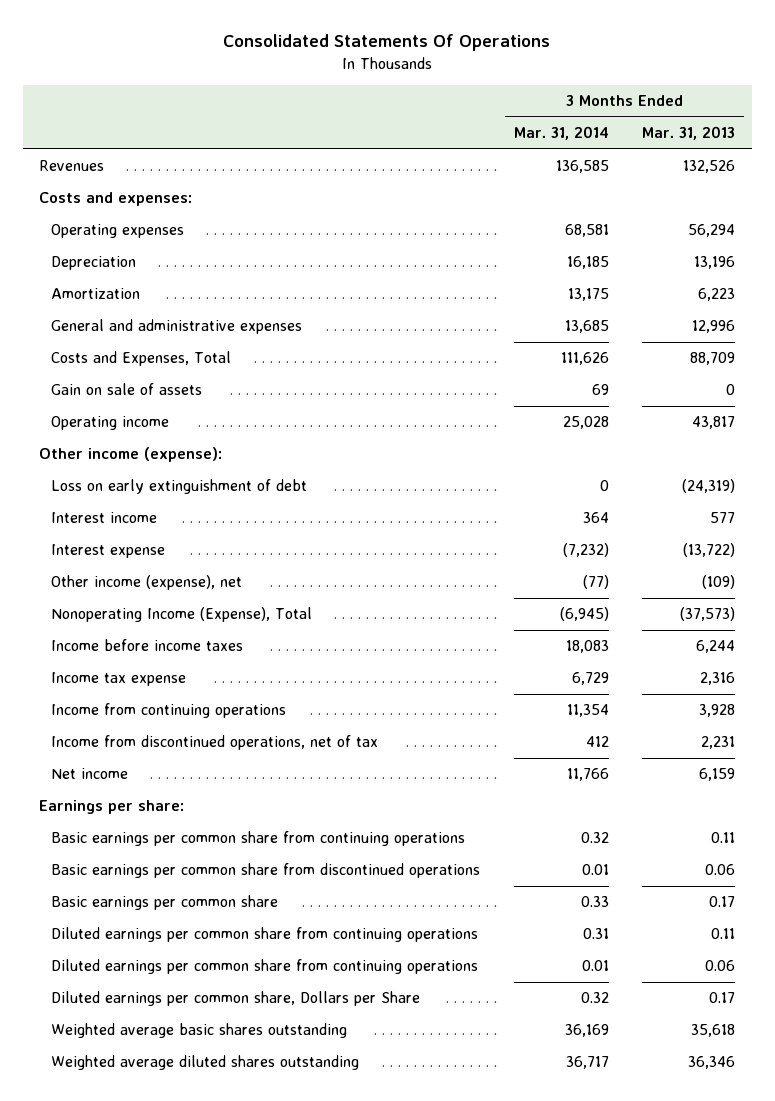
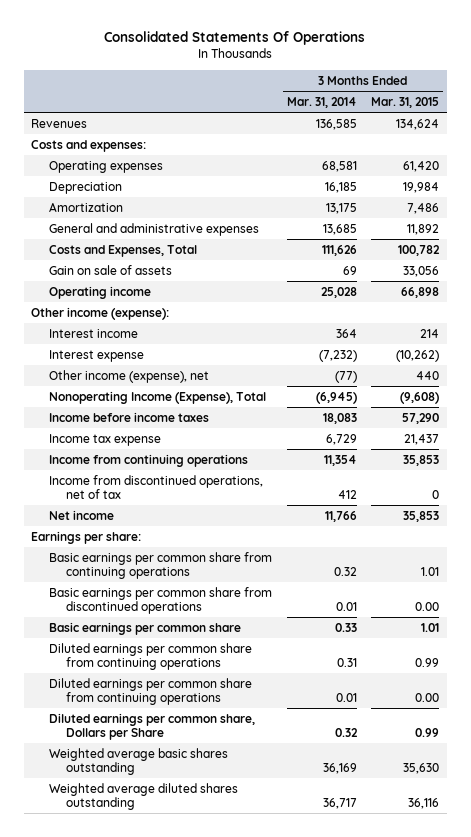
[642,126,736,141] Mar. 31, 2013 -> none
none -> [371,97,440,109] Mar. 31, 2015
[51,479,308,495] Loss on early extinguishment of debt -> none

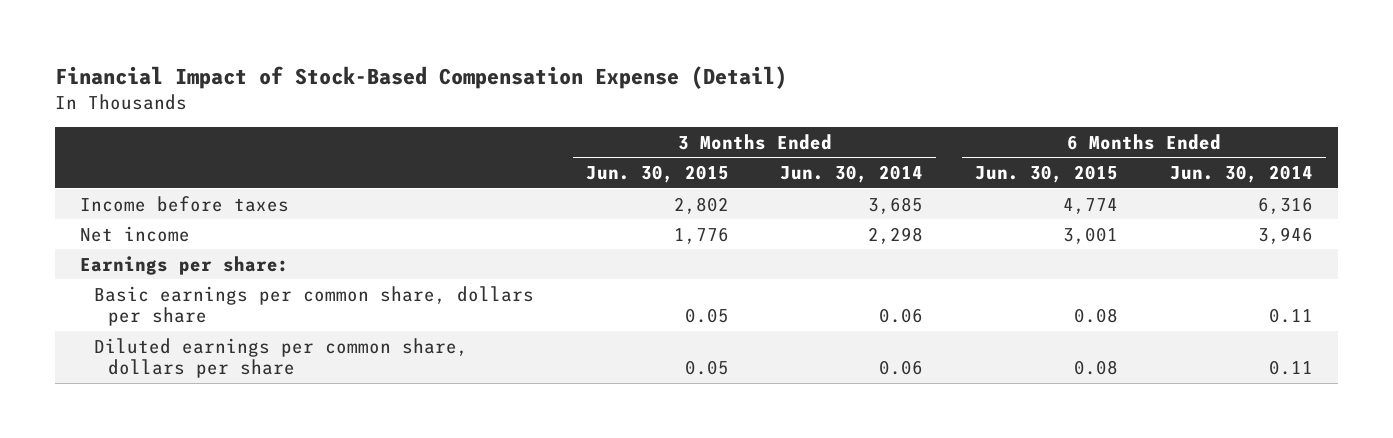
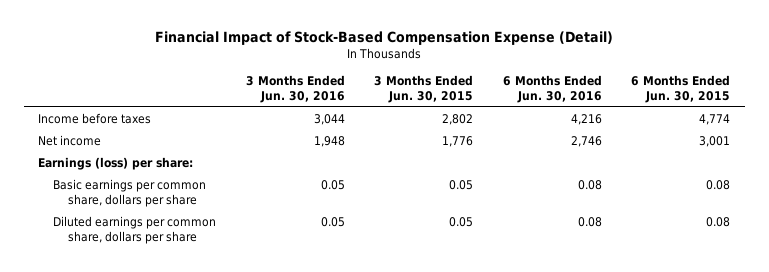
[780,165,924,184] Jun. 30, 2014 -> none
[1169,165,1313,184] Jun. 30, 2014 -> none
none -> [245,74,345,103] 3 Months Ended Jun. 30, 2016
none -> [502,74,602,103] 6 Months Ended Jun. 30, 2016
[80,255,290,275] Earnings per share: -> [38,157,194,171] Earnings (loss) per share:

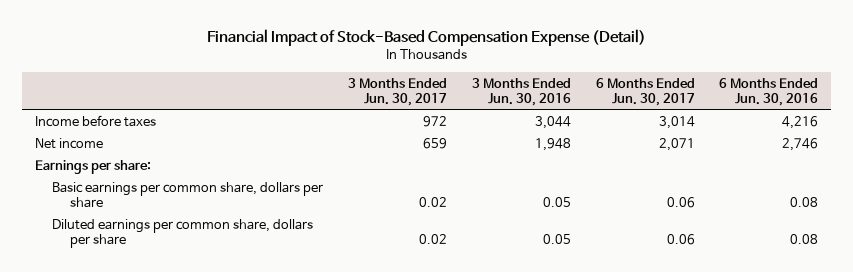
[374,74,474,103] 3 Months Ended Jun. 30, 2015 -> none
[631,74,731,103] 6 Months Ended Jun. 30, 2015 -> none
none -> [348,77,448,106] 3 Months Ended Jun. 30, 2017
none -> [595,77,695,106] 6 Months Ended Jun. 30, 2017
[38,157,194,171] Earnings (loss) per share: -> [34,159,151,174] Earnings per share:

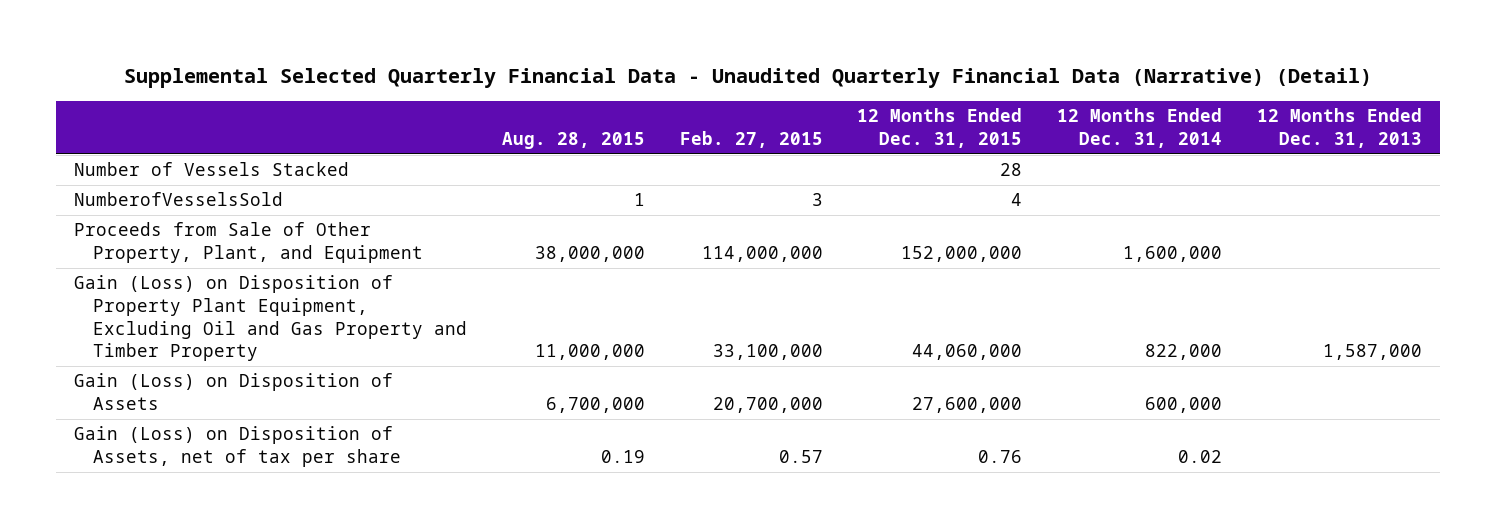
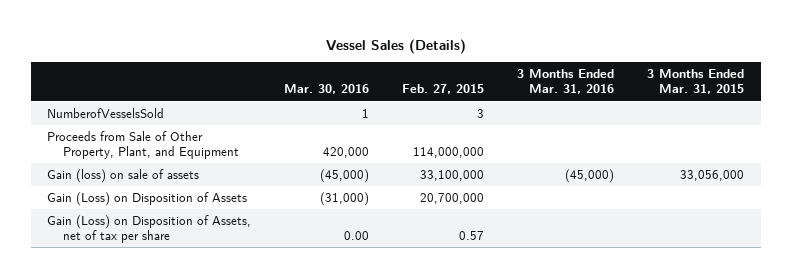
[123,68,1372,89] Supplemental Selected Quarterly Financial Data - Unaudited Quarterly Financial Data (Narrative) (Detail) -> [325,38,466,54] Vessel Sales (Details)
[501,131,645,149] Aug. 28, 2015 -> none
[857,108,1023,148] 12 Months Ended Dec. 31, 2015 -> none
[1057,108,1223,148] 12 Months Ended Dec. 31, 2014 -> none
[1257,108,1423,148] 12 Months Ended Dec. 31, 2013 -> none
none -> [284,84,370,95] Mar. 30, 2016
none -> [517,69,615,95] 3 Months Ended Mar. 31, 2016
none -> [647,69,745,95] 3 Months Ended Mar. 31, 2015
[73,162,349,177] Number of Vessels Stacked -> none
[73,275,467,362] Gain (Loss) on Disposition of Property Plant Equipment, Excluding Oil and Gas Property and Timber Property -> [47,169,200,184] Gain (loss) on sale of assets

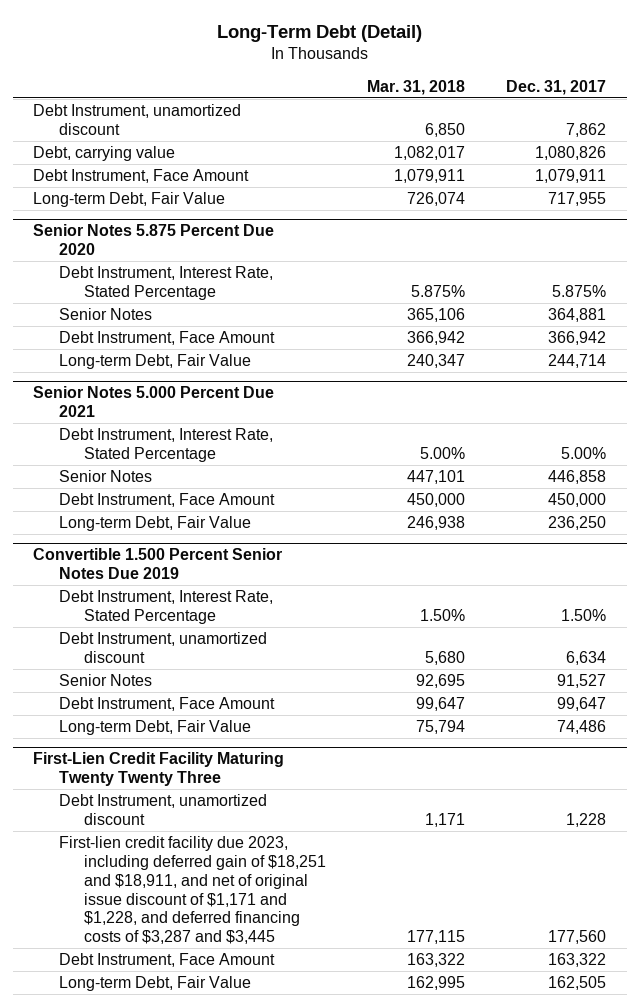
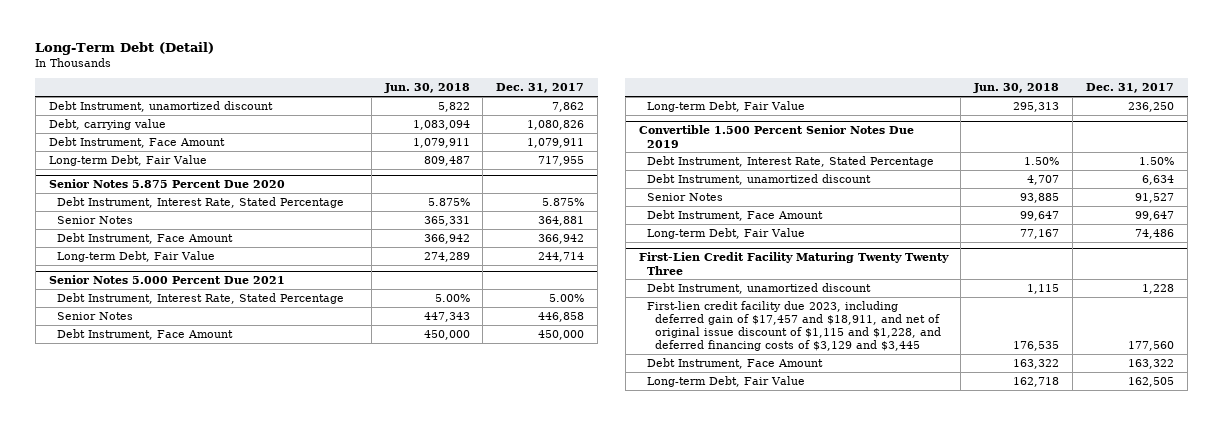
[367,79,466,95] Mar. 31, 2018 -> none
none -> [383,83,470,94] Jun. 30, 2018
[58,835,327,945] First-lien credit facility due 2023, including deferred gain of $18,251 and $18,911, and net of original issue discount of $1,171 and $1,228, and deferred financing costs of $3,287 and $3,445 -> [646,300,942,352] First-lien credit facility due 2023, including deferred gain of $17,457 and $18,911, and net of original issue discount of $1,115 and $1,228, and deferred financing costs of $3,129 and $3,445

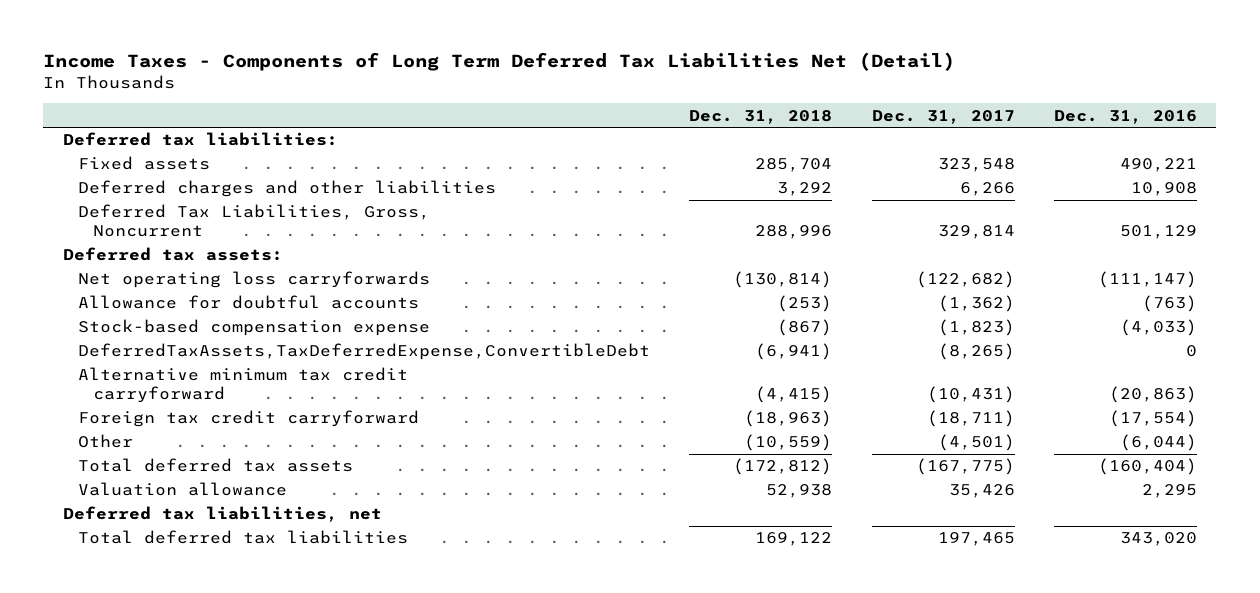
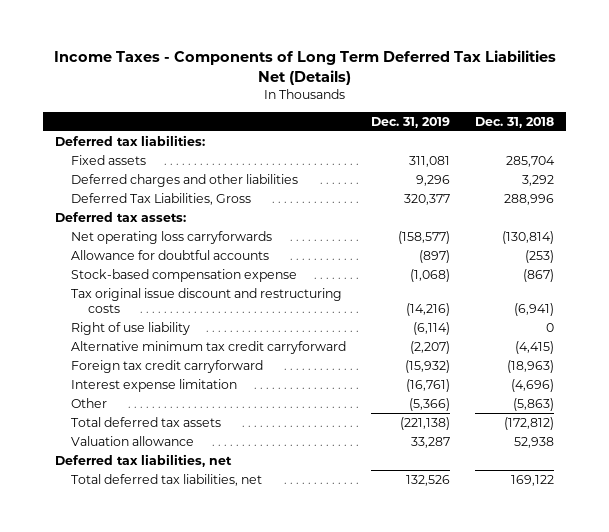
[43,52,956,72] Income Taxes - Components of Long Term Deferred Tax Liabilities Net (Detail) -> [53,50,556,86] Income Taxes - Components of Long Term Deferred Tax Liabilities Net (Details)
[871,109,1015,124] Dec. 31, 2017 -> none
[1053,109,1197,124] Dec. 31, 2016 -> none
none -> [371,116,451,128] Dec. 31, 2019
[78,204,431,238] Deferred Tax Liabilities, Gross, Noncurrent -> [71,192,252,205] Deferred Tax Liabilities, Gross
[78,343,651,361] DeferredTaxAssets,TaxDeferredExpense,ConvertibleDebt -> [71,287,343,313] Tax original issue discount and restructuring costs
none -> [71,321,191,335] Right of use liability
none -> [71,378,238,392] Interest expense limitation
[744,434,833,452] (10,559) -> [512,397,554,411] (5,863)
[78,530,409,545] Total deferred tax liabilities -> [71,473,263,486] Total deferred tax liabilities, net

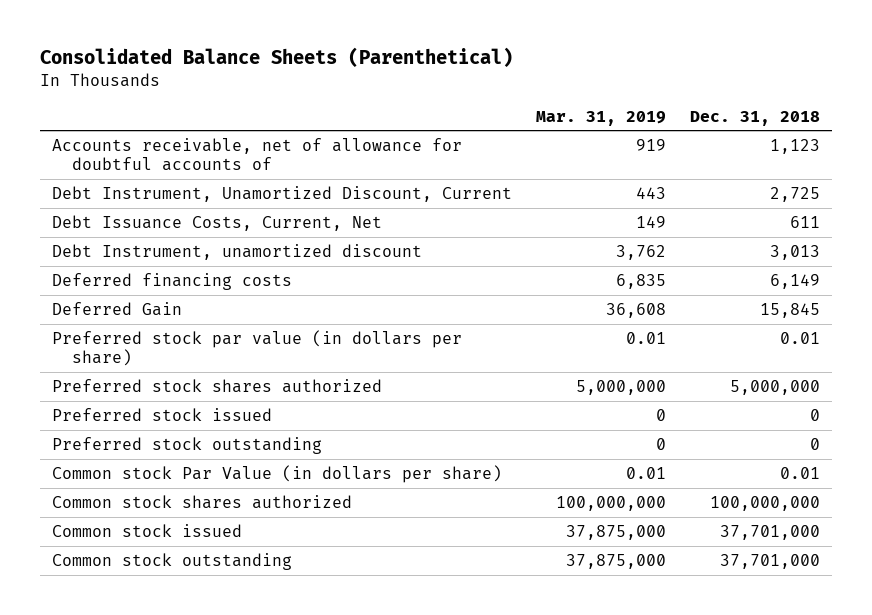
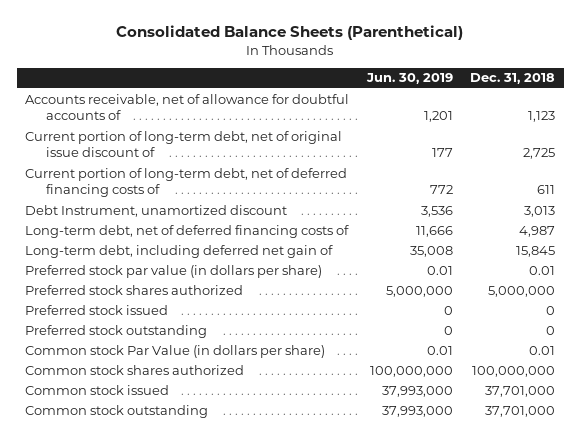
[536,110,667,126] Mar. 31, 2019 -> none
none -> [365,73,453,85] Jun. 30, 2019
[51,185,512,202] Debt Instrument, Unamortized Discount, Current -> [25,130,343,158] Current portion of long-term debt, net of original issue discount of
[51,214,382,231] Debt Issuance Costs, Current, Net -> [25,167,348,198] Current portion of long-term debt, net of deferred financing costs of
[51,272,292,290] Deferred financing costs -> [25,224,350,238] Long-term debt, net of deferred financing costs of
[770,273,821,289] 6,149 -> [519,225,556,237] 4,987
[51,301,182,316] Deferred Gain -> [25,244,334,258] Long-term debt, including deferred net gain of

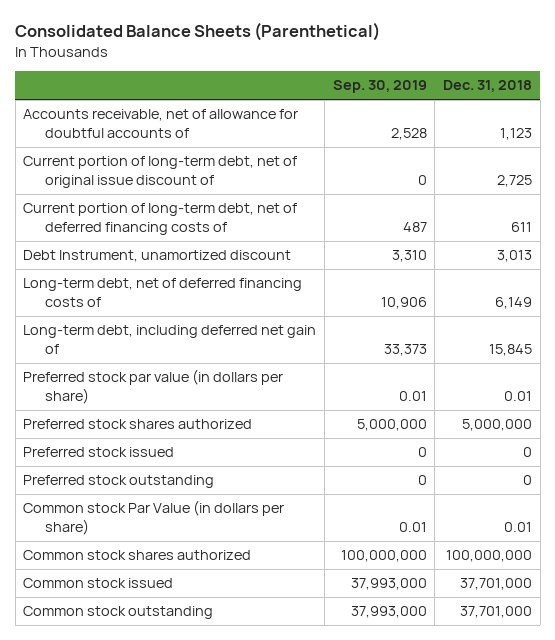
[365,73,453,85] Jun. 30, 2019 -> none
none -> [332,80,427,94] Sep. 30, 2019
[519,225,556,237] 4,987 -> [495,296,533,309] 6,149

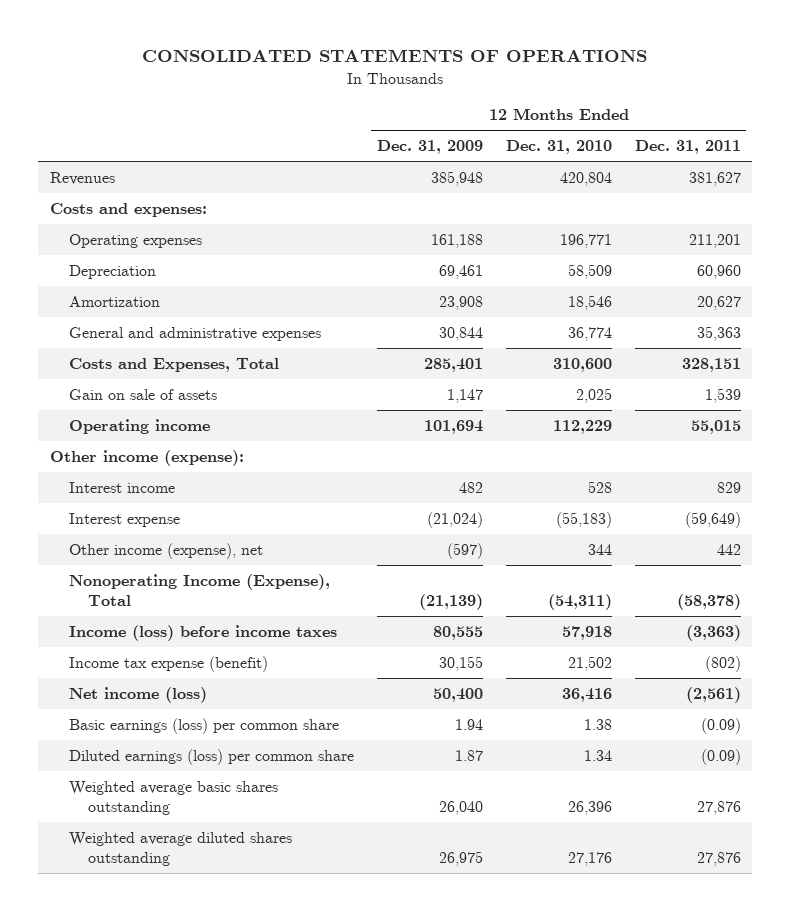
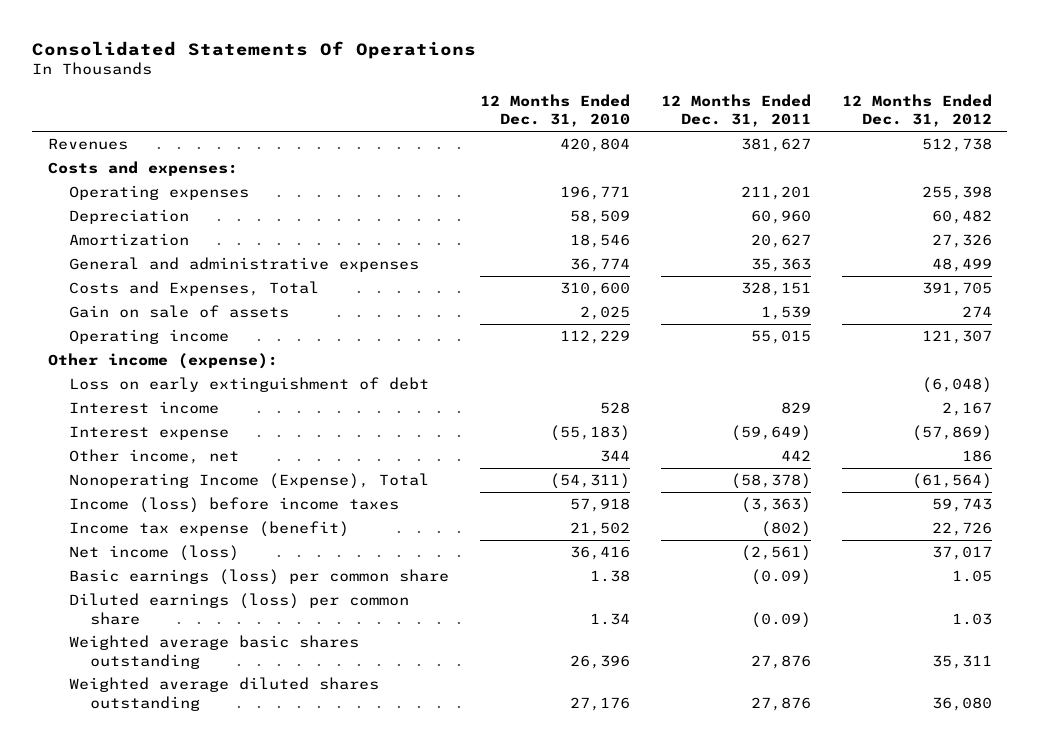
[142,49,648,63] CONSOLIDATED STATEMENTS OF OPERATIONS -> [32,40,477,59] Consolidated Statements Of Operations
[376,140,483,155] Dec. 31, 2009 -> none
none -> [841,93,992,128] 12 Months Ended Dec. 31, 2012
none -> [68,377,429,393] Loss on early extinguishment of debt
[68,542,263,559] Other income (expense), net -> [68,449,239,465] Other income, net

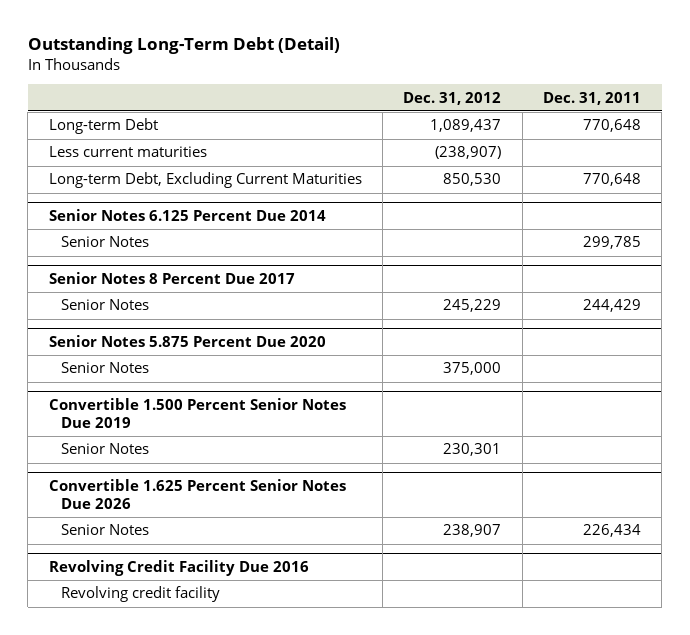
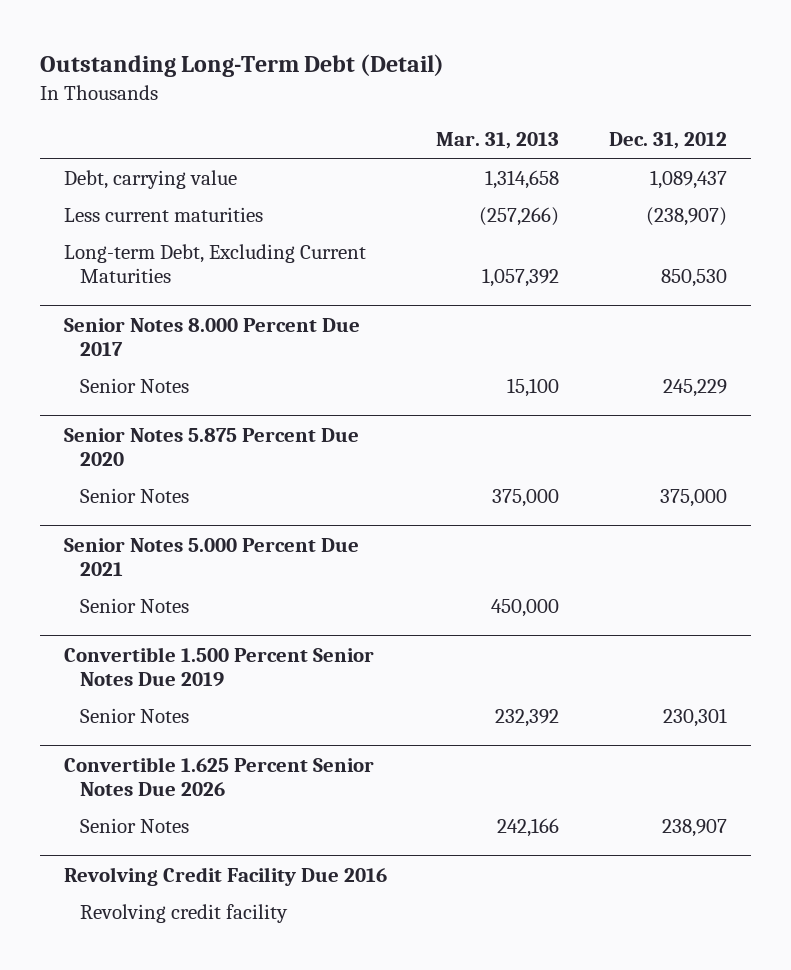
[542,91,641,105] Dec. 31, 2011 -> none
none -> [436,132,560,150] Mar. 31, 2013
[48,118,158,135] Long-term Debt -> [64,169,238,189] Debt, carrying value
[48,208,326,221] Senior Notes 6.125 Percent Due 2014 -> none
[61,236,150,248] Senior Notes -> none
[48,271,295,284] Senior Notes 8 Percent Due 2017 -> [64,317,361,356] Senior Notes 8.000 Percent Due 2017
none -> [64,537,360,576] Senior Notes 5.000 Percent Due 2021
none -> [79,597,189,613] Senior Notes

